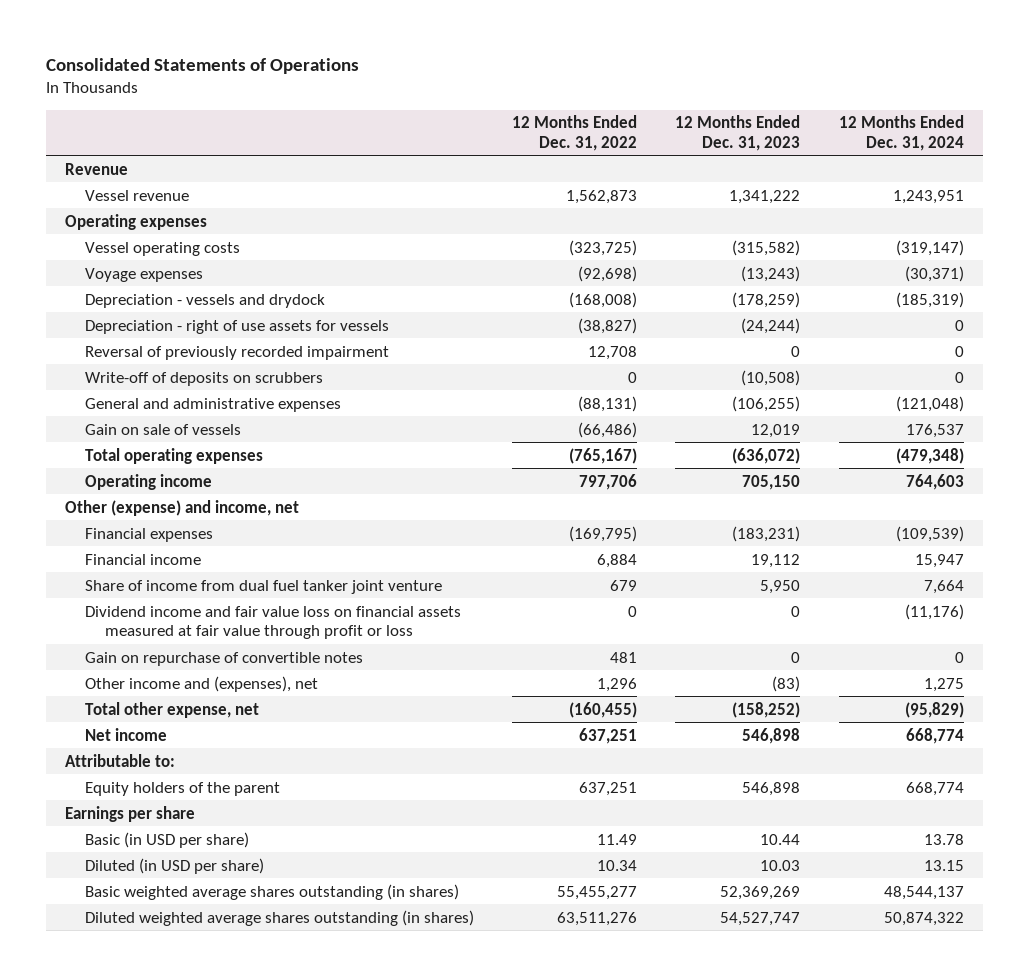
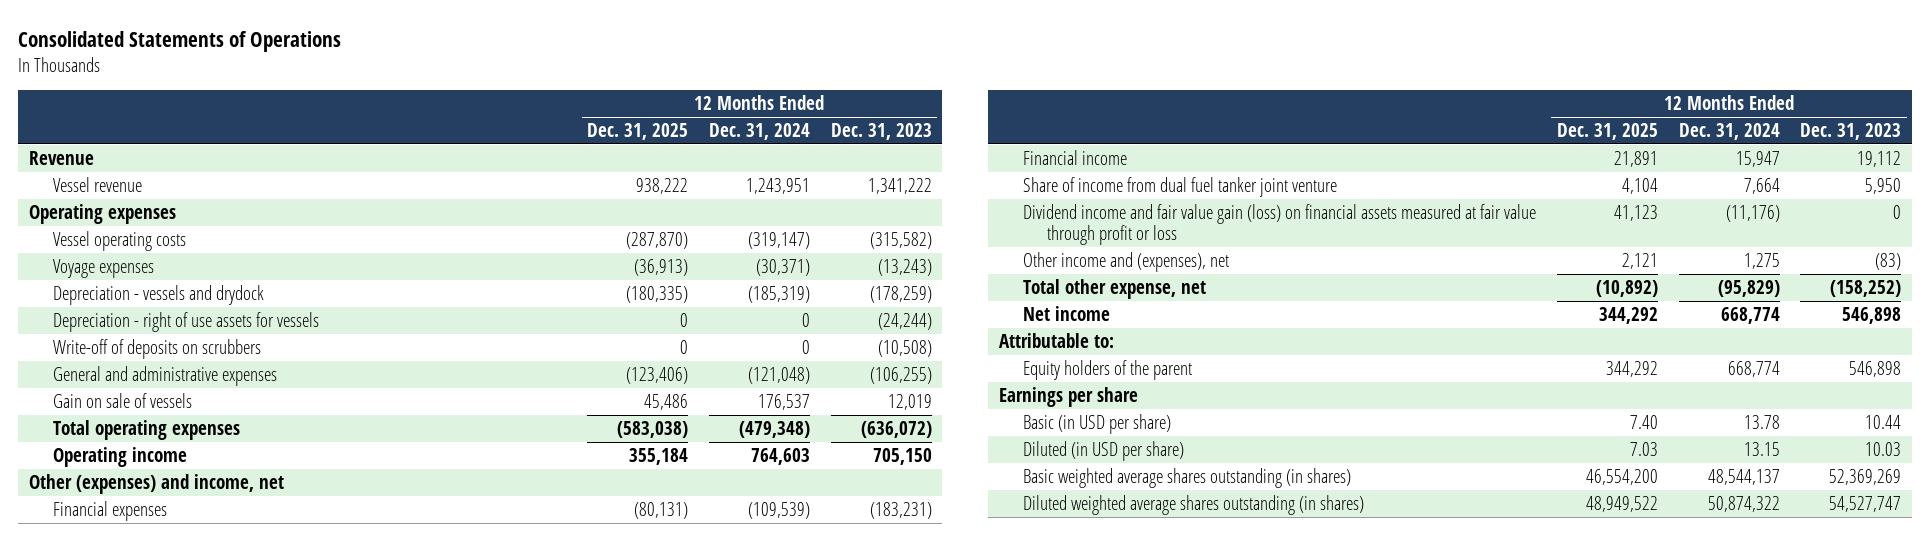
[512,115,638,151] 12 Months Ended Dec. 31, 2022 -> none
none -> [586,123,688,141] Dec. 31, 2025
[85,345,390,360] Reversal of previously recorded impairment -> none
[65,499,300,516] Other (expense) and income, net -> [28,473,284,494] Other (expenses) and income, net
[85,651,364,666] Gain on repurchase of convertible notes -> none
[85,605,462,639] Dividend income and fair value loss on financial assets measured at fair value through profit or loss -> [1022,203,1536,246] Dividend income and fair value gain (loss) on financial assets measured at fair value through profit or loss

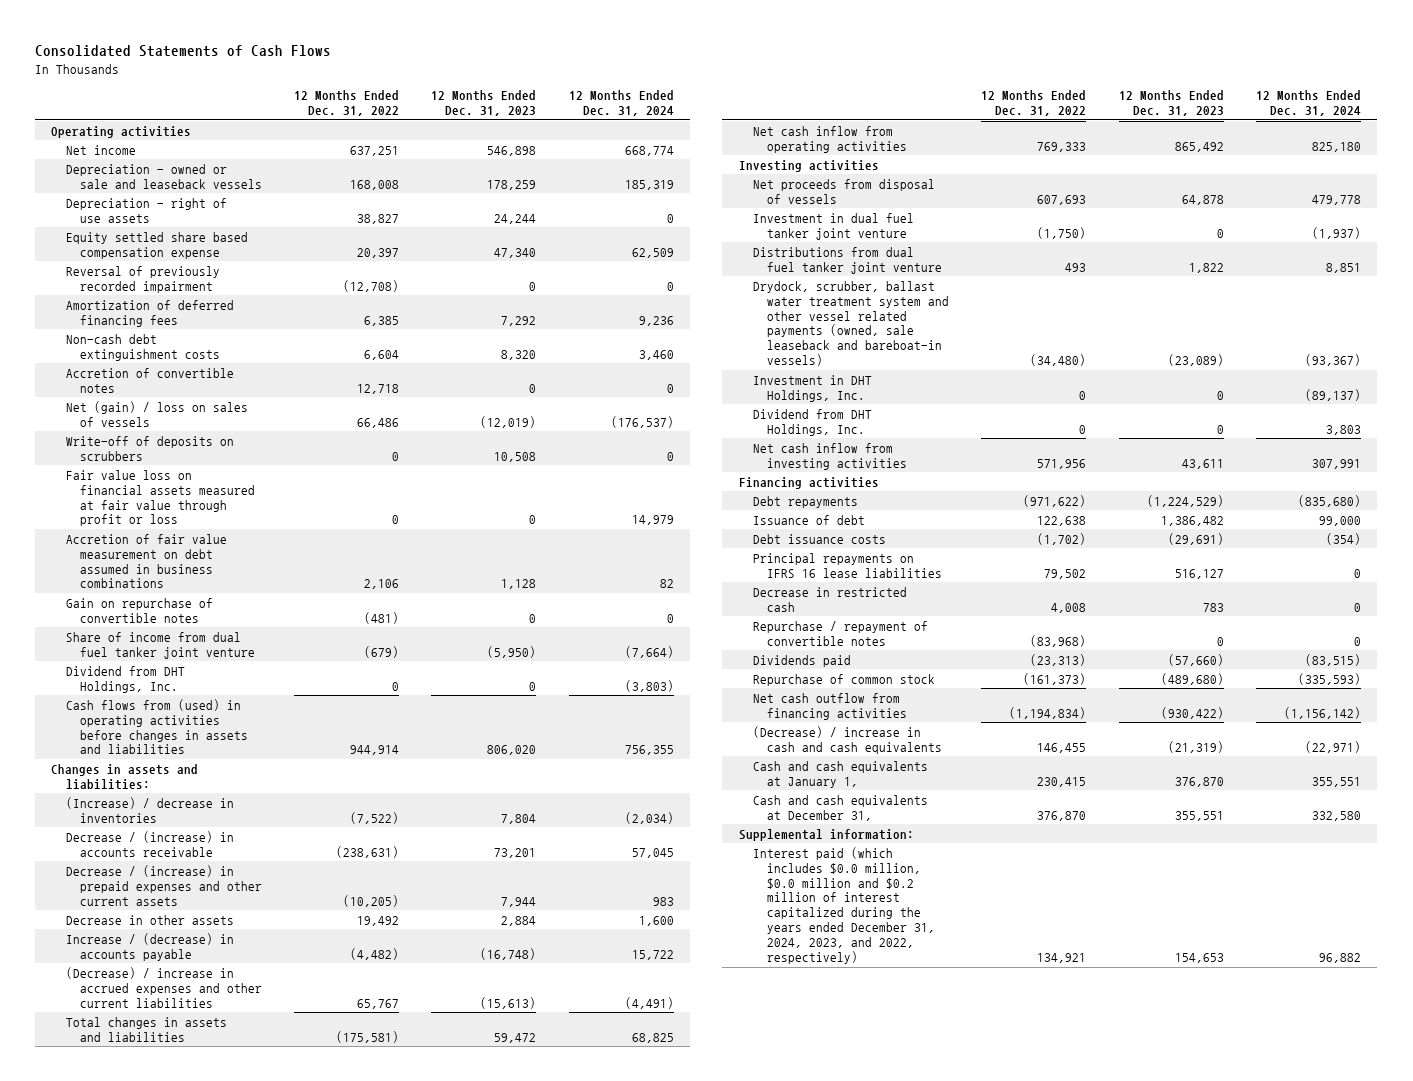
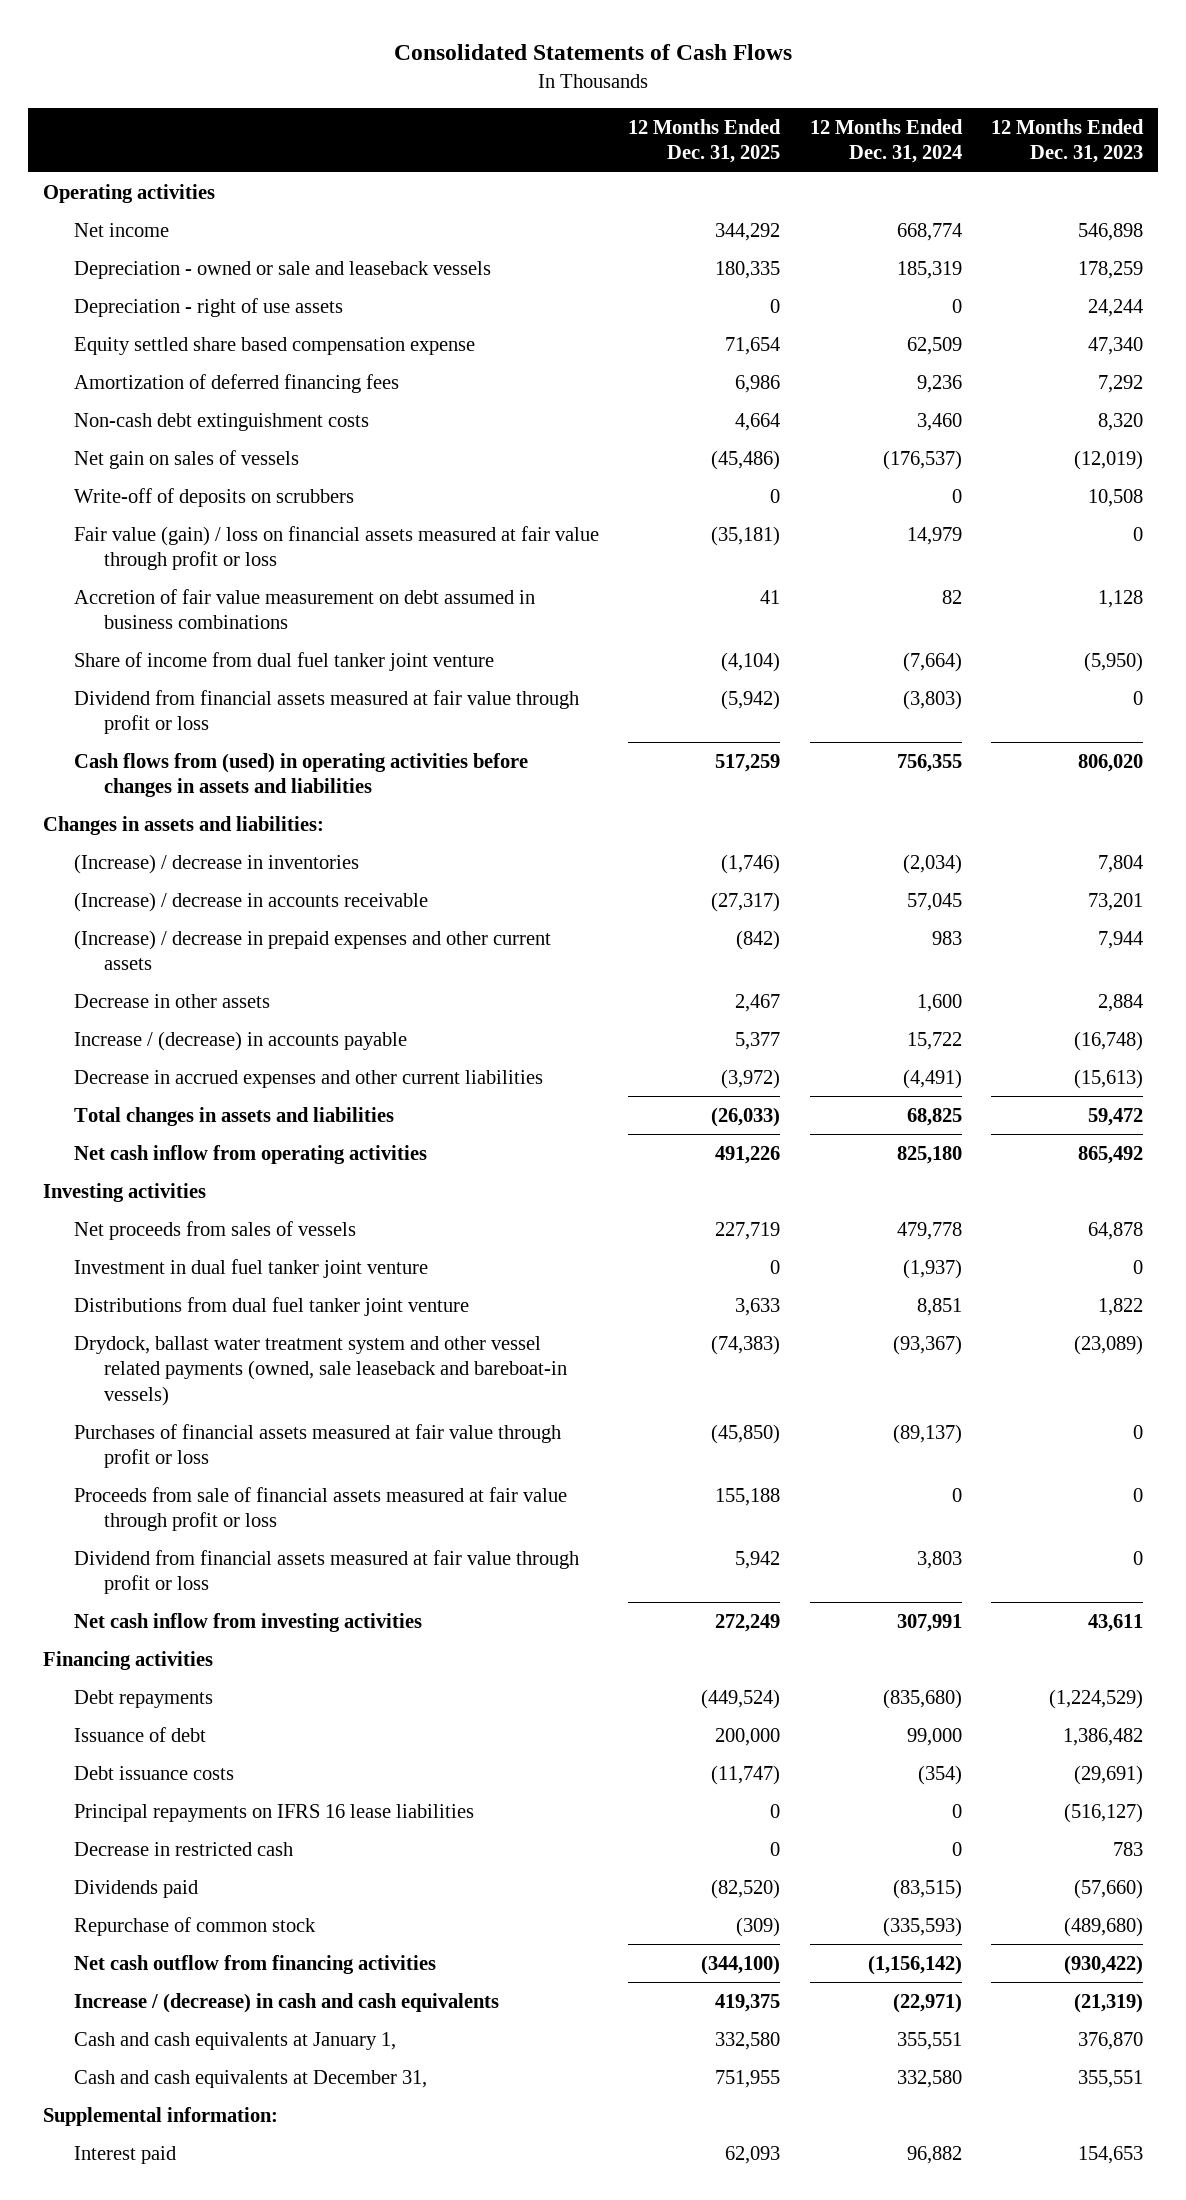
[294,90,400,117] 12 Months Ended Dec. 31, 2022 -> none
none -> [628,118,782,164] 12 Months Ended Dec. 31, 2025
[65,265,220,293] Reversal of previously recorded impairment -> none
[65,367,234,393] Accretion of convertible notes -> none
[65,400,248,427] Net (gain) / loss on sales of vessels -> [73,449,299,469] Net gain on sales of vessels
[65,469,255,527] Fair value loss on financial assets measured at fair value through profit or loss -> [73,525,599,571] Fair value (gain) / loss on financial assets measured at fair value through profit or loss
[65,597,213,623] Gain on repurchase of convertible notes -> none
[65,665,185,693] Dividend from DHT Holdings, Inc. -> [73,689,579,735] Dividend from financial assets measured at fair value through profit or loss
[65,830,234,857] Decrease / (increase) in accounts receivable -> [73,891,428,912] (Increase) / decrease in accounts receivable
[65,864,262,906] Decrease / (increase) in prepaid expenses and other current assets -> [73,929,551,971] (Increase) / decrease in prepaid expenses and other current assets
[65,966,262,1008] (Decrease) / increase in accrued expenses and other current liabilities -> [73,1069,543,1088] Decrease in accrued expenses and other current liabilities
[752,178,935,204] Net proceeds from disposal of vessels -> [73,1220,356,1240] Net proceeds from sales of vessels
[752,280,949,367] Drydock, scrubber, ballast water treatment system and other vessel related payments (owned, sale leaseback and bareboat-in vessels) -> [73,1335,568,1406] Drydock, ballast water treatment system and other vessel related payments (owned, sale leaseback and bareboat-in vessels)
[752,374,872,402] Investment in DHT Holdings, Inc. -> [73,1423,561,1469] Purchases of financial assets measured at fair value through profit or loss
none -> [73,1486,567,1532] Proceeds from sale of financial assets measured at fair value through profit or loss
[752,408,872,436] Dividend from DHT Holdings, Inc. -> [73,1549,579,1595] Dividend from financial assets measured at fair value through profit or loss
[1174,568,1224,579] 516,127 -> [1064,1802,1144,1823] (516,127)
[752,620,928,646] Repurchase / repayment of convertible notes -> none
[752,725,942,754] (Decrease) / increase in cash and cash equivalents -> [73,1992,499,2013] Increase / (decrease) in cash and cash equivalents
[752,846,935,965] Interest paid (which includes $0.0 million, $0.0 million and $0.2 million of interest capitalized during the years ended December 31, 2024, 2023, and 2022, respectively) -> [73,2145,176,2164] Interest paid

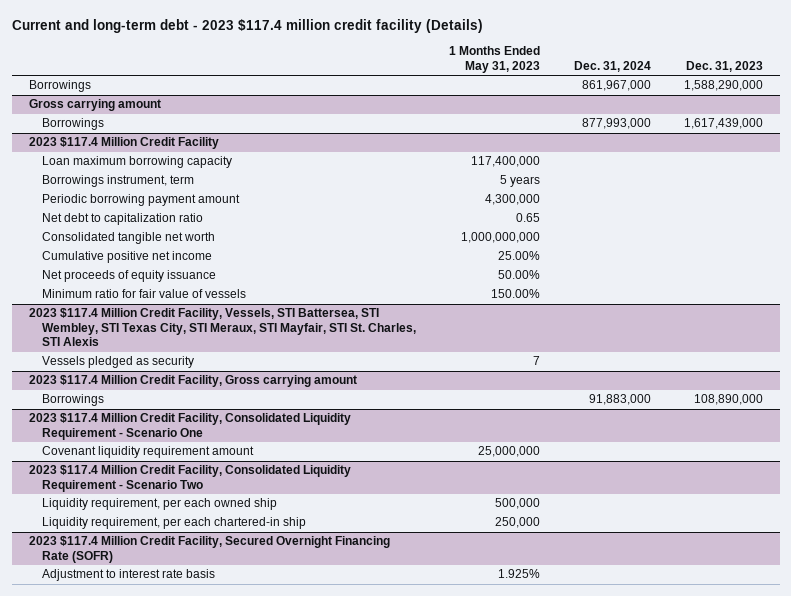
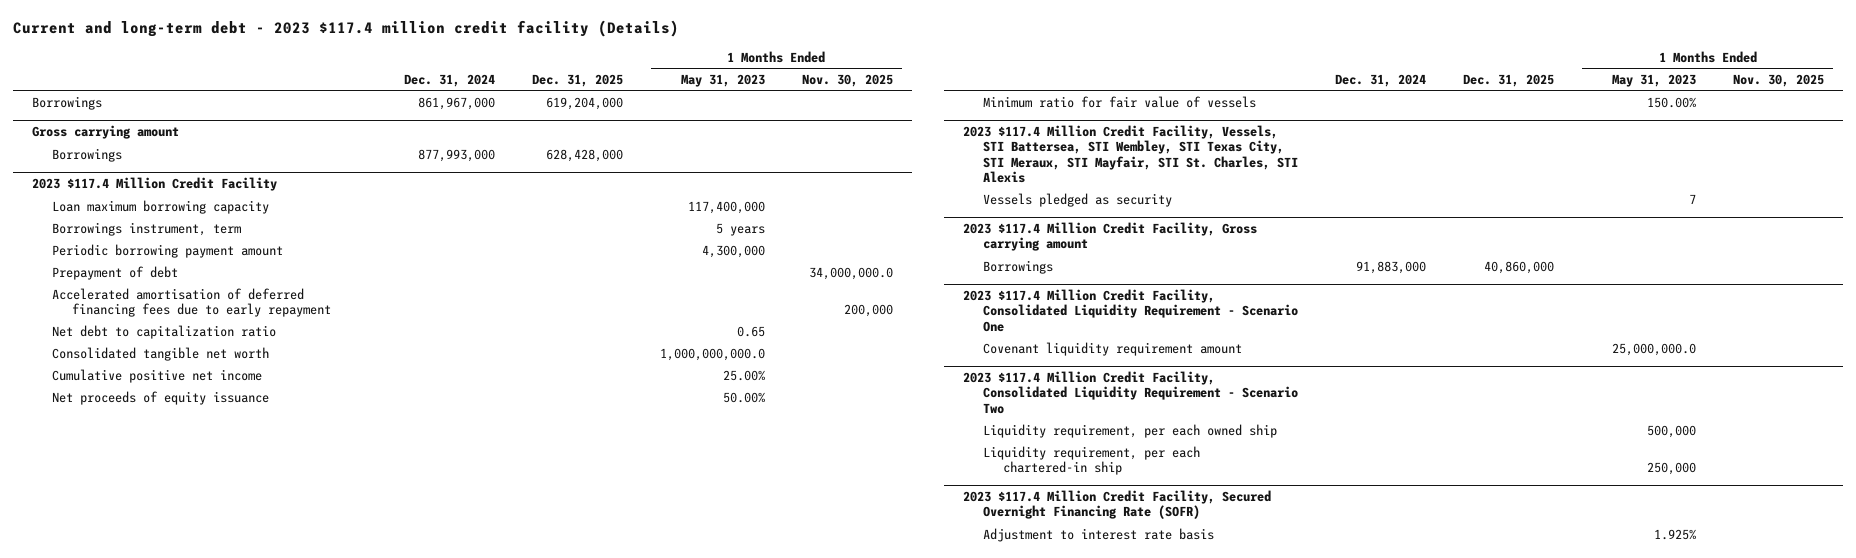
[685,60,763,72] Dec. 31, 2023 -> none
none -> [531,74,623,88] Dec. 31, 2025
none -> [802,74,894,88] Nov. 30, 2025
none -> [51,265,178,280] Prepayment of debt
none -> [51,287,331,317] Accelerated amortisation of deferred financing fees due to early repayment
[461,232,541,244] 1,000,000,000 -> [659,347,765,361] 1,000,000,000.0
[478,446,541,458] 25,000,000 -> [1612,342,1697,356] 25,000,000.0

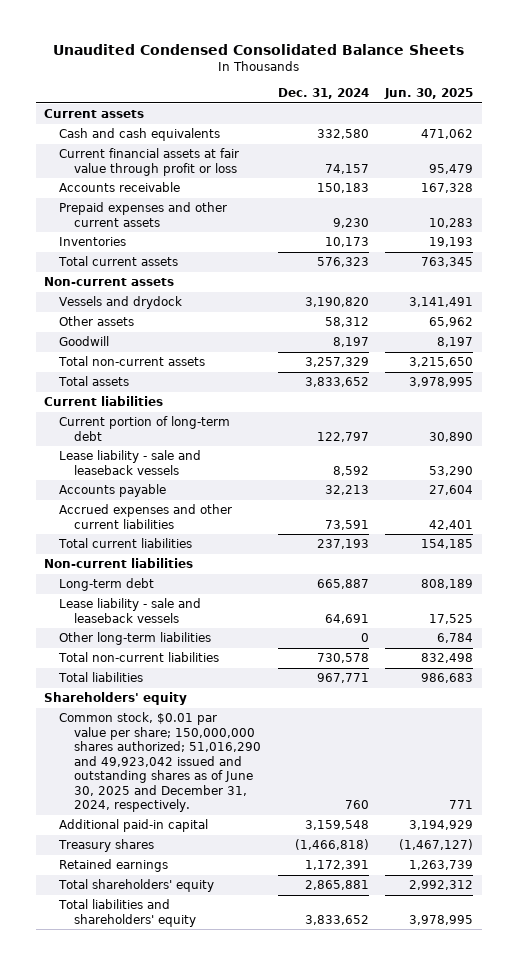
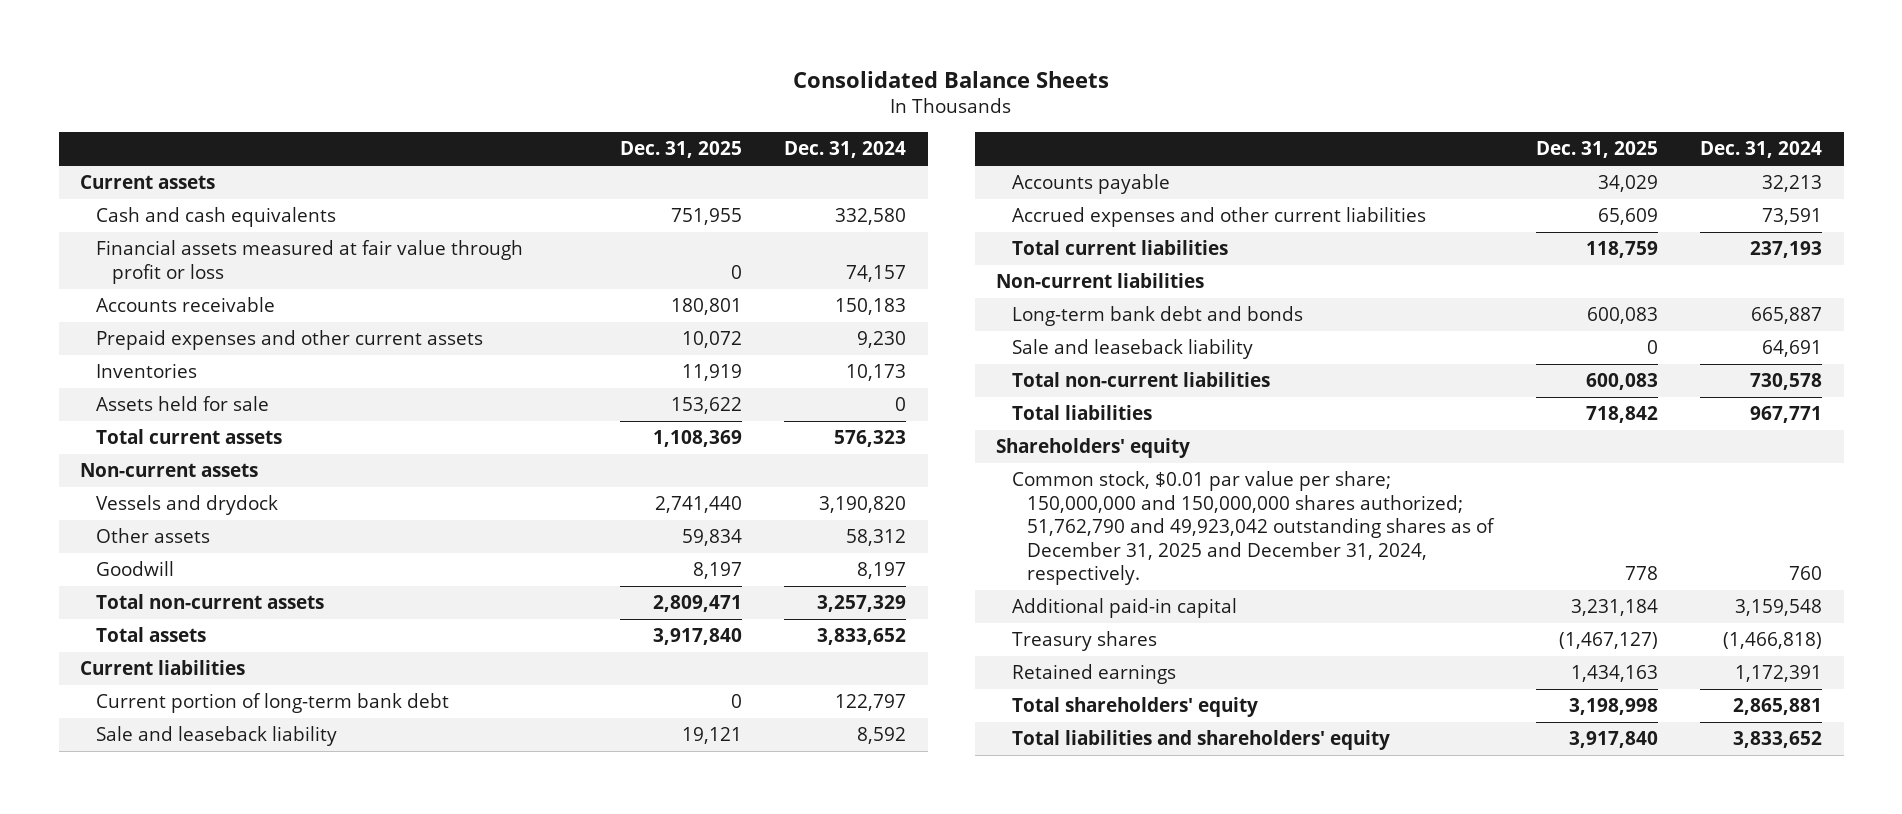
[52,43,464,55] Unaudited Condensed Consolidated Balance Sheets -> [793,70,1110,88] Consolidated Balance Sheets
[384,88,474,100] Jun. 30, 2025 -> none
none -> [619,141,742,159] Dec. 31, 2025
[59,148,240,176] Current financial assets at fair value through profit or loss -> [95,240,523,284] Financial assets measured at fair value through profit or loss
none -> [95,396,269,412] Assets held for sale
[59,416,231,441] Current portion of long-term debt -> [95,693,449,714] Current portion of long-term bank debt
[59,450,202,475] Lease liability - sale and leaseback vessels -> [95,726,337,747] Sale and leaseback liability
[59,632,212,646] Other long-term liabilities -> none
[59,578,155,592] Long-term debt -> [1011,306,1303,327] Long-term bank debt and bonds
[59,598,202,623] Lease liability - sale and leaseback vessels -> [1011,339,1253,360] Sale and leaseback liability
[59,712,261,813] Common stock, $0.01 par value per share; 150,000,000 shares authorized; 51,016,290 and 49,923,042 issued and outstanding shares as of June 30, 2025 and December 31, 2024, respectively. -> [1011,471,1496,586] Common stock, $0.01 par value per share; 150,000,000 and 150,000,000 shares authorized; 51,762,790 and 49,923,042 outstanding shares as of December 31, 2025 and December 31, 2024, respectively.

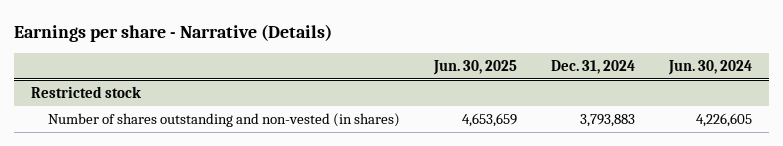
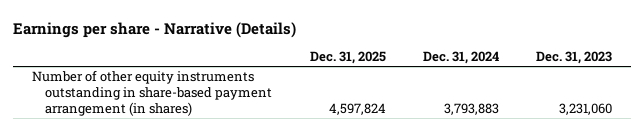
[432,59,517,75] Jun. 30, 2025 -> none
[667,59,752,75] Jun. 30, 2024 -> none
none -> [309,51,386,65] Dec. 31, 2025
none -> [536,51,613,65] Dec. 31, 2023
[31,86,142,99] Restricted stock -> none
[48,113,401,128] Number of shares outstanding and non-vested (in shares) -> [31,70,273,116] Number of other equity instruments outstanding in share-based payment arrangement (in shares)

